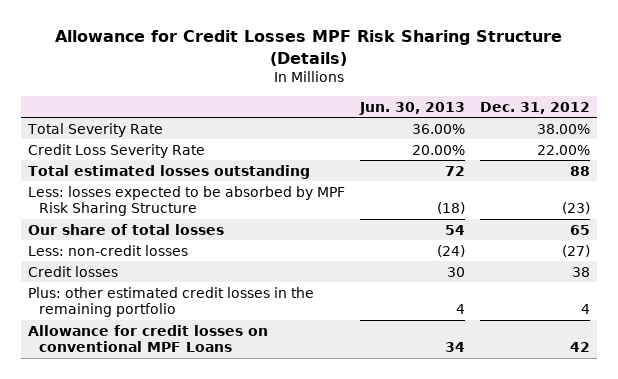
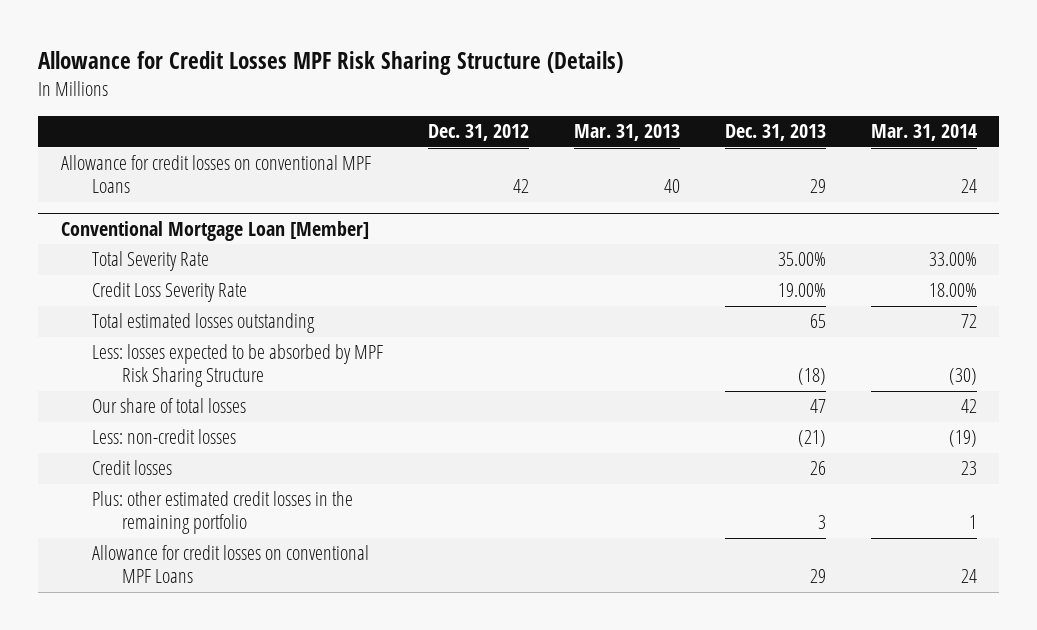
[358,101,465,115] Jun. 30, 2013 -> none
none -> [573,124,680,142] Mar. 31, 2013
none -> [724,124,826,142] Dec. 31, 2013
none -> [870,124,977,142] Mar. 31, 2014
[27,122,164,137] Total Severity Rate -> none
[28,143,206,158] Credit Loss Severity Rate -> none
[28,164,311,179] Total estimated losses outstanding -> none
[28,185,346,217] Less: losses expected to be absorbed by MPF Risk Sharing Structure -> none
[28,223,225,235] Our share of total losses -> none
[28,244,189,256] Less: non-credit losses -> none
[28,265,119,277] Credit losses -> none
[28,286,315,318] Plus: other estimated credit losses in the remaining portfolio -> none
none -> [60,220,369,241] Conventional Mortgage Loan [Member]
none -> [91,251,209,272] Total Severity Rate
none -> [91,282,247,303] Credit Loss Severity Rate
none -> [91,313,315,334] Total estimated losses outstanding
none -> [91,344,383,388] Less: losses expected to be absorbed by MPF Risk Sharing Structure
none -> [91,398,246,414] Our share of total losses
none -> [91,429,236,445] Less: non-credit losses
none -> [91,460,172,476] Credit losses
none -> [91,491,353,535] Plus: other estimated credit losses in the remaining portfolio
none -> [91,545,369,584] Allowance for credit losses on conventional MPF Loans

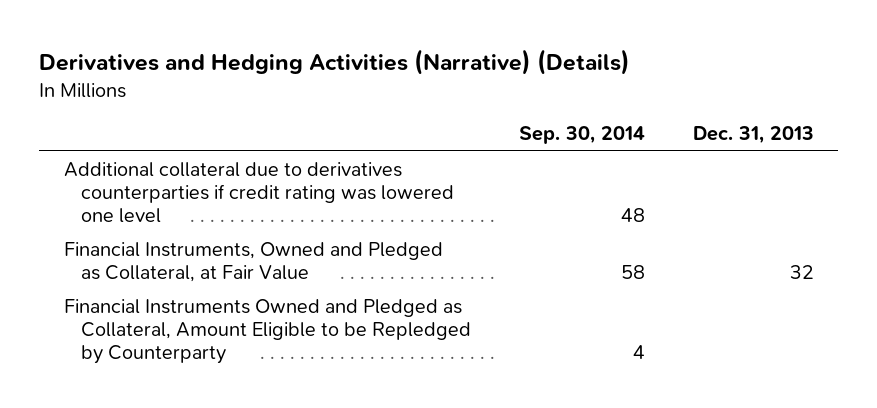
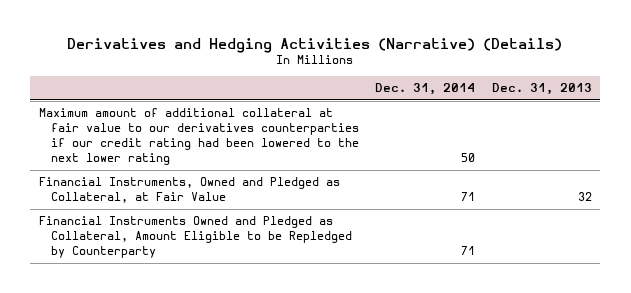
[518,126,645,145] Sep. 30, 2014 -> none
none -> [375,83,476,96] Dec. 31, 2014
[63,161,454,223] Additional collateral due to derivatives counterparties if credit rating was lowered one level -> [38,108,359,166] Maximum amount of additional collateral at fair value to our derivatives counterparties if our credit rating had been lowered to the next lower rating

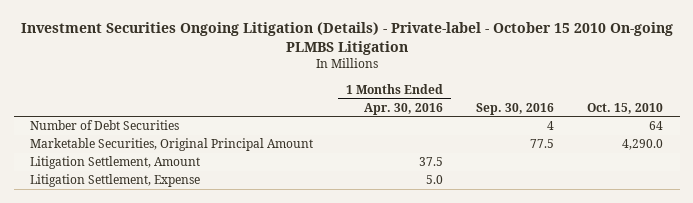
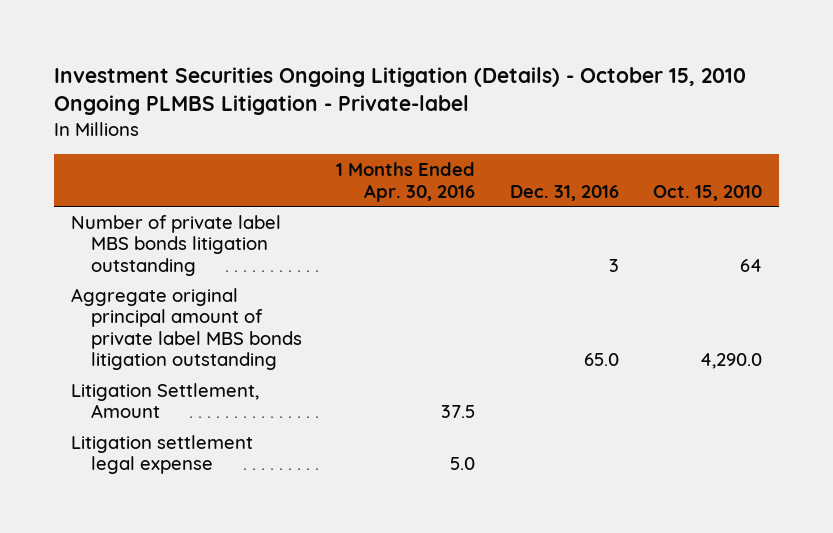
[20,21,673,55] Investment Securities Ongoing Litigation (Details) - Private-label - October 15 2010 On-going PLMBS Litigation -> [53,66,746,116] Investment Securities Ongoing Litigation (Details) - October 15, 2010 Ongoing PLMBS Litigation - Private-label
[476,102,555,115] Sep. 30, 2016 -> none
none -> [509,184,619,201] Dec. 31, 2016
[30,120,180,131] Number of Debt Securities -> [71,214,282,276] Number of private label MBS bonds litigation outstanding
[30,138,314,152] Marketable Securities, Original Principal Amount -> [71,287,303,371] Aggregate original principal amount of private label MBS bonds litigation outstanding
[30,174,201,188] Litigation Settlement, Expense -> [71,434,254,475] Litigation settlement legal expense

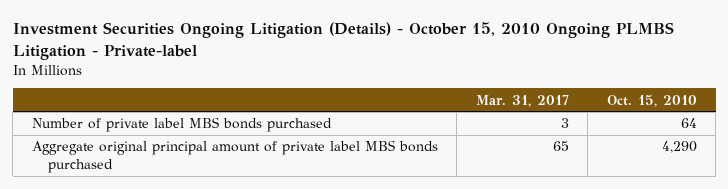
[336,162,476,202] 1 Months Ended Apr. 30, 2016 -> none
[509,184,619,201] Dec. 31, 2016 -> none
none -> [475,94,569,107] Mar. 31, 2017
[71,382,260,419] Litigation Settlement, Amount -> none
[71,434,254,475] Litigation settlement legal expense -> none
[71,214,282,276] Number of private label MBS bonds litigation outstanding -> [31,117,332,133] Number of private label MBS bonds purchased
[71,287,303,371] Aggregate original principal amount of private label MBS bonds litigation outstanding -> [31,140,438,173] Aggregate original principal amount of private label MBS bonds purchased
[700,353,763,370] 4,290.0 -> [661,141,697,154] 4,290

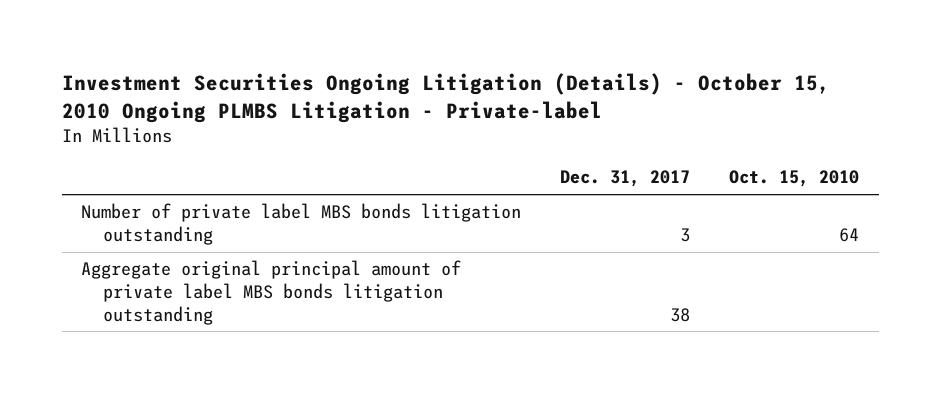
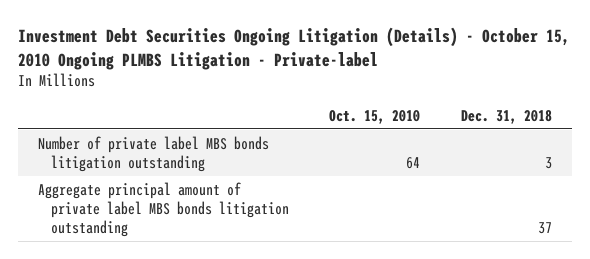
[61,72,830,123] Investment Securities Ongoing Litigation (Details) - October 15, 2010 Ongoing PLMBS Litigation - Private-label -> [18,26,571,70] Investment Debt Securities Ongoing Litigation (Details) - October 15, 2010 Ongoing PLMBS Litigation - Private-label
[560,170,691,188] Dec. 31, 2017 -> none
none -> [460,109,552,124] Dec. 31, 2018
[81,260,462,325] Aggregate original principal amount of private label MBS bonds litigation outstanding -> [38,181,289,238] Aggregate principal amount of private label MBS bonds litigation outstanding

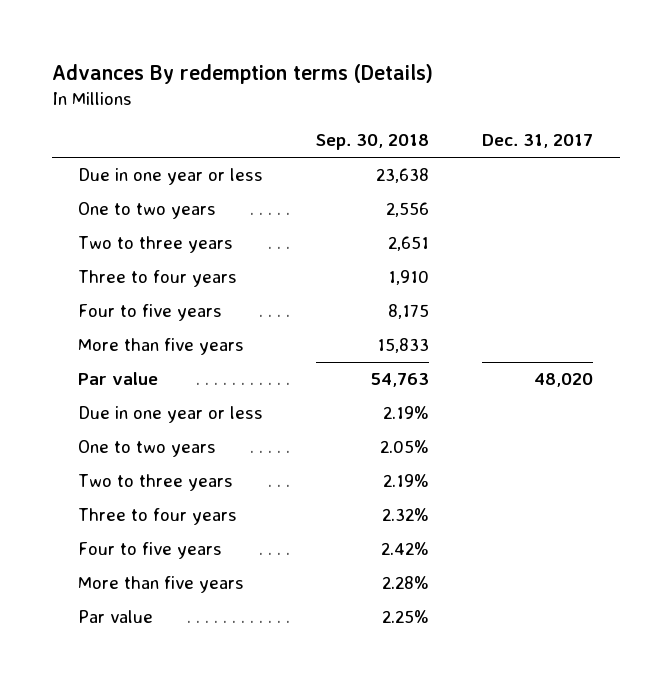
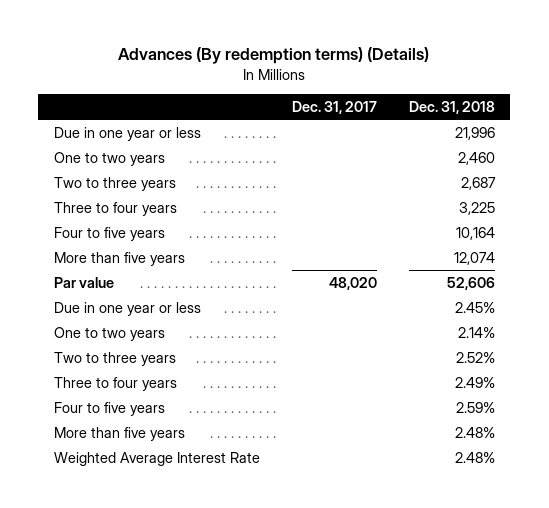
[51,64,433,85] Advances By redemption terms (Details) -> [118,47,430,65] Advances (By redemption terms) (Details)
[316,134,430,151] Sep. 30, 2018 -> none
none -> [408,100,495,114] Dec. 31, 2018
[78,610,154,624] Par value -> [53,451,260,466] Weighted Average Interest Rate

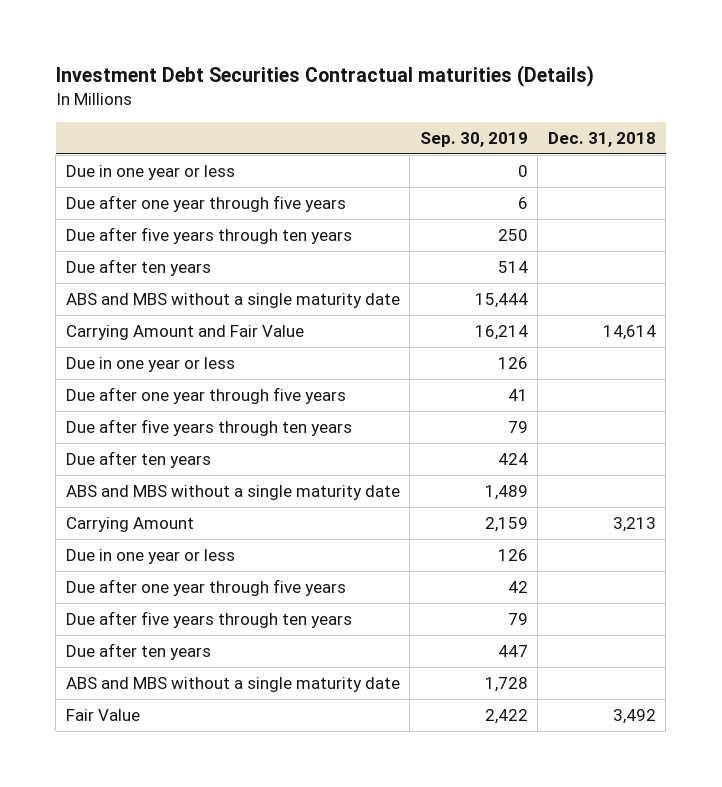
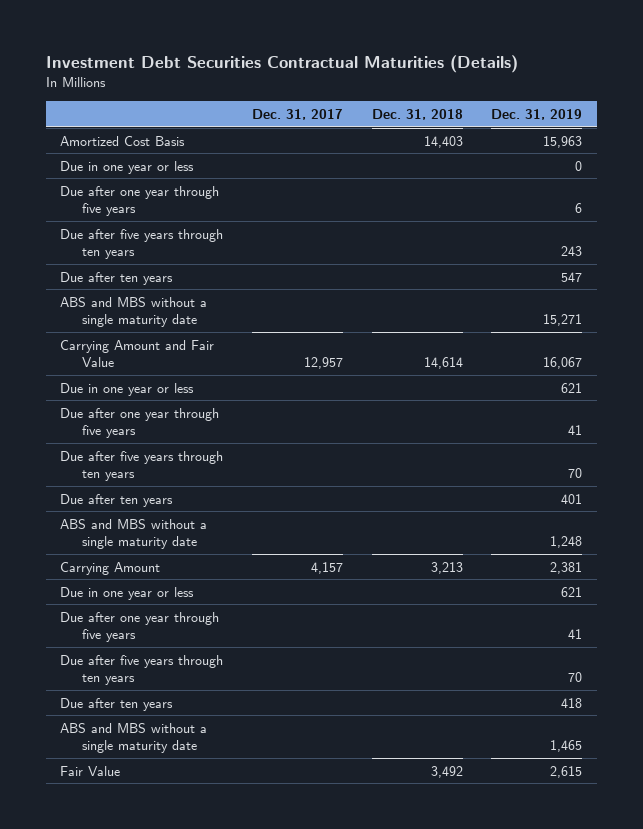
[55,65,594,88] Investment Debt Securities Contractual maturities (Details) -> [45,54,518,73] Investment Debt Securities Contractual Maturities (Details)
[419,131,528,147] Sep. 30, 2019 -> none
none -> [251,109,343,121] Dec. 31, 2017
none -> [491,109,583,121] Dec. 31, 2019
none -> [60,135,186,146] Amortized Cost Basis

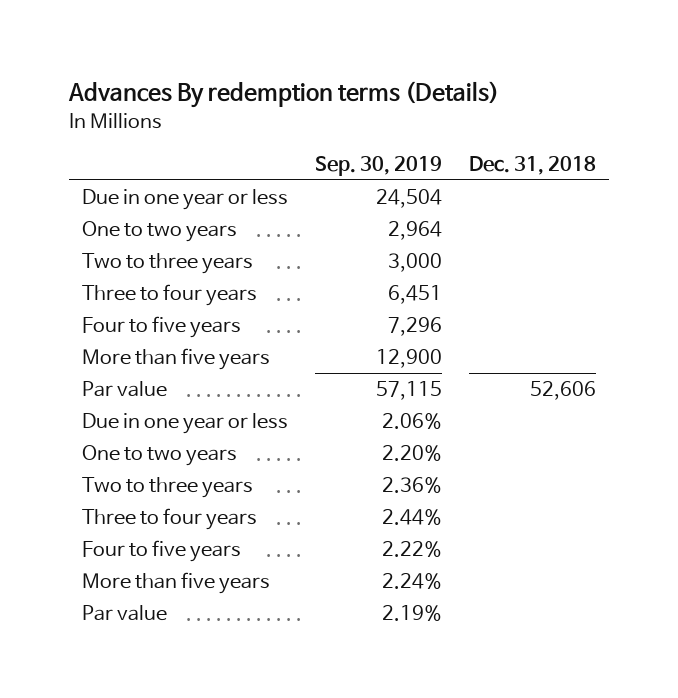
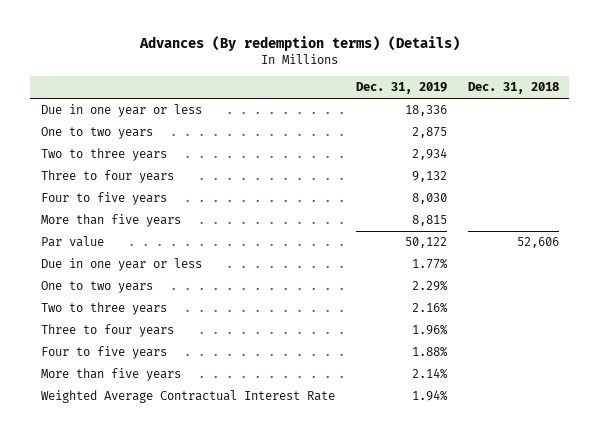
[68,81,500,109] Advances By redemption terms (Details) -> [138,36,460,52] Advances (By redemption terms) (Details)
[315,156,443,177] Sep. 30, 2019 -> none
none -> [355,82,447,95] Dec. 31, 2019
[82,605,168,622] Par value -> [40,390,335,404] Weighted Average Contractual Interest Rate

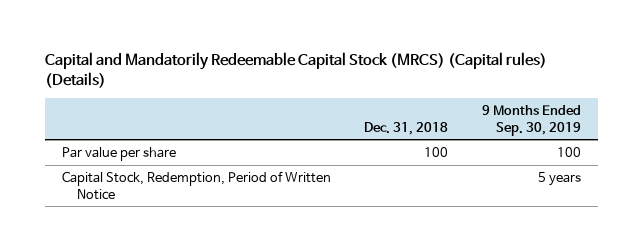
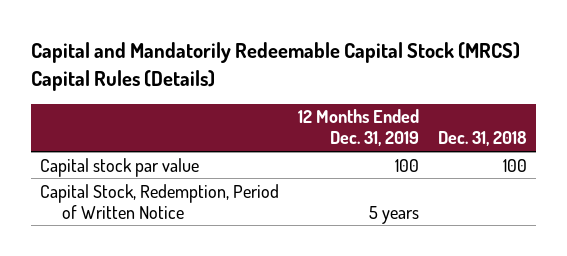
[44,51,547,89] Capital and Mandatorily Redeemable Capital Stock (MRCS) (Capital rules) (Details) -> [30,42,520,91] Capital and Mandatorily Redeemable Capital Stock (MRCS) Capital Rules (Details)
[481,105,581,136] 9 Months Ended Sep. 30, 2019 -> none
none -> [297,109,419,147] 12 Months Ended Dec. 31, 2019
[61,147,176,162] Par value per share -> [40,157,200,177] Capital stock par value

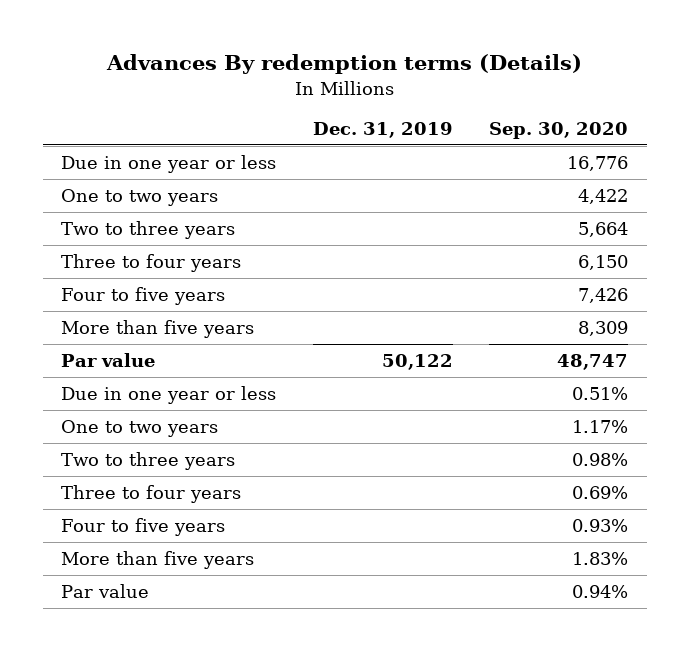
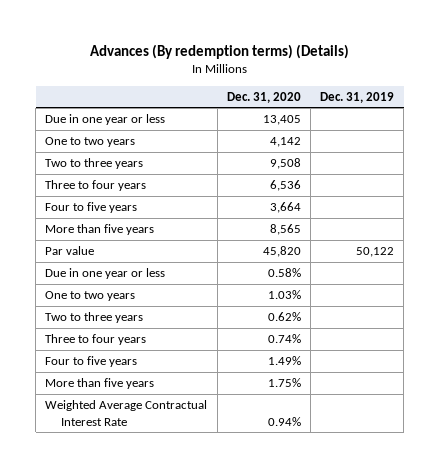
[105,54,582,75] Advances By redemption terms (Details) -> [89,43,349,59] Advances (By redemption terms) (Details)
[489,122,629,140] Sep. 30, 2020 -> none
none -> [226,91,301,103] Dec. 31, 2020
[61,583,150,598] Par value -> [45,399,208,426] Weighted Average Contractual Interest Rate

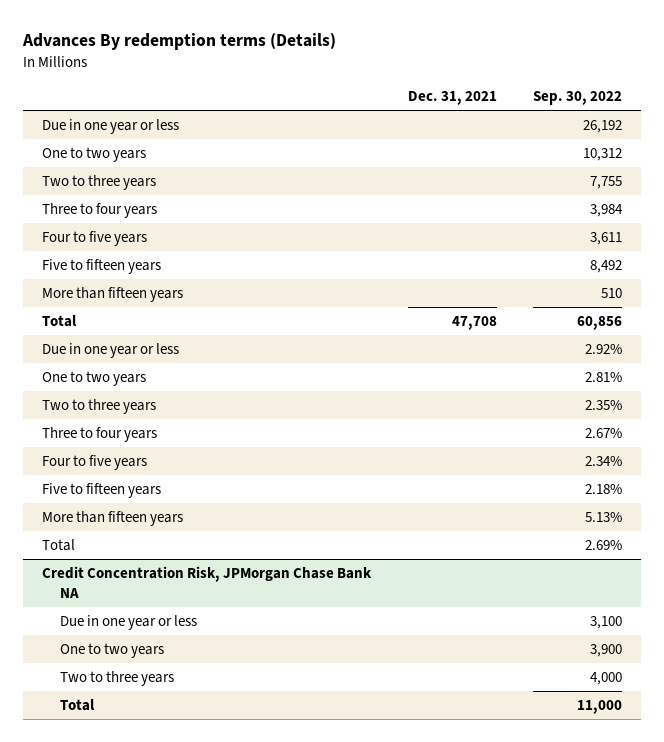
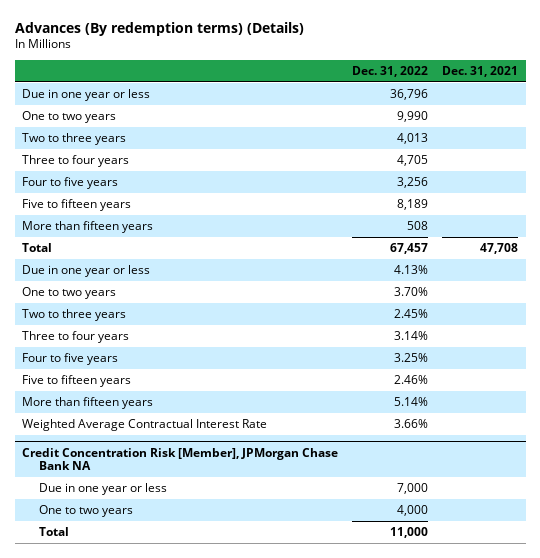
[22,33,337,51] Advances By redemption terms (Details) -> [14,21,304,36] Advances (By redemption terms) (Details)
[533,90,623,105] Sep. 30, 2022 -> none
none -> [352,65,429,77] Dec. 31, 2022
[41,539,75,552] Total -> [21,418,267,431] Weighted Average Contractual Interest Rate
[41,566,372,598] Credit Concentration Risk, JPMorgan Chase Bank NA -> [21,447,338,471] Credit Concentration Risk [Member], JPMorgan Chase Bank NA
[60,671,175,687] Two to three years -> none

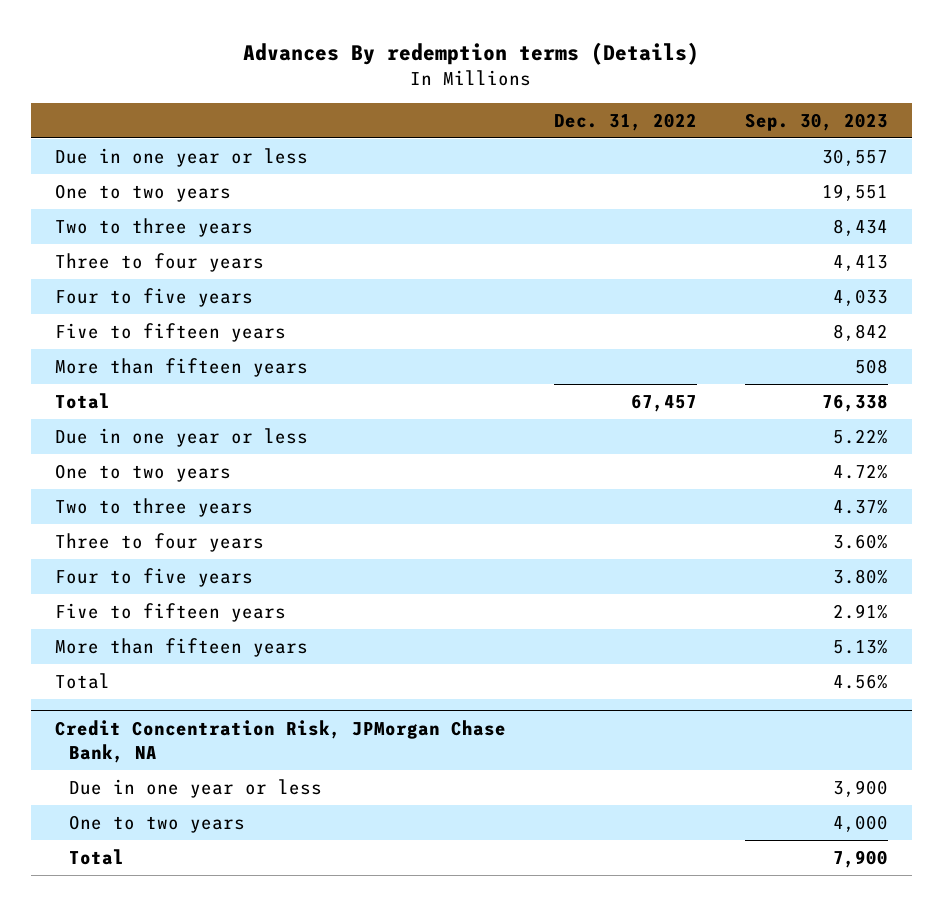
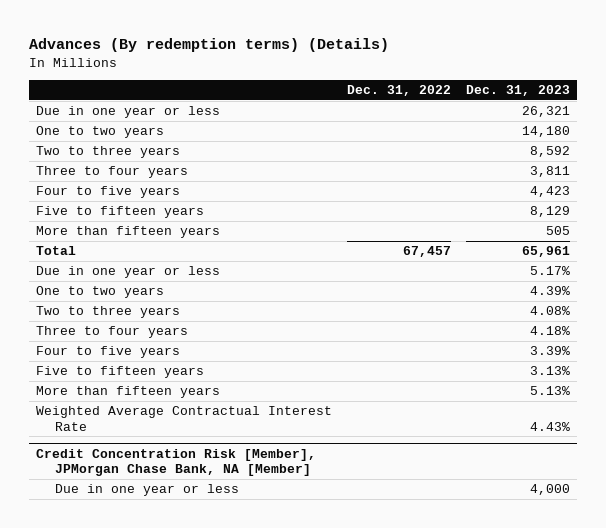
[243,41,700,65] Advances By redemption terms (Details) -> [28,37,389,52] Advances (By redemption terms) (Details)
[744,113,888,132] Sep. 30, 2023 -> none
none -> [465,84,570,96] Dec. 31, 2023
[55,672,111,689] Total -> [36,406,333,431] Weighted Average Contractual Interest Rate
[55,719,507,763] Credit Concentration Risk, JPMorgan Chase Bank, NA -> [36,448,317,477] Credit Concentration Risk [Member], JPMorgan Chase Bank, NA [Member]
[69,814,246,833] One to two years -> none
[69,848,125,865] Total -> none

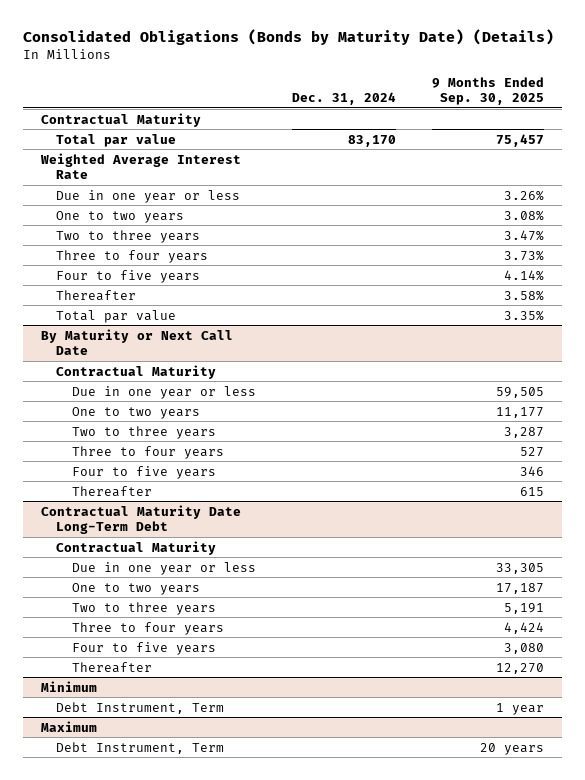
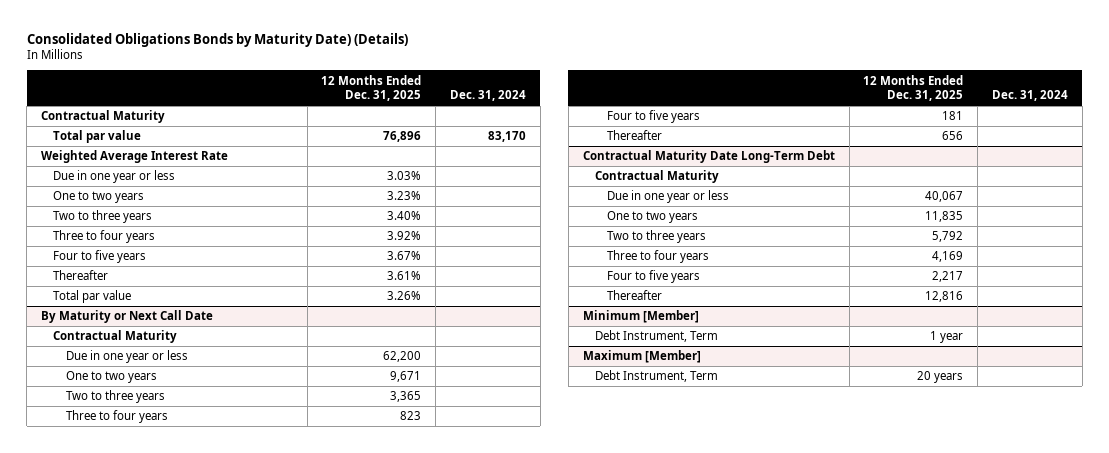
[22,29,554,46] Consolidated Obligations (Bonds by Maturity Date) (Details) -> [26,33,408,48] Consolidated Obligations Bonds by Maturity Date) (Details)
[432,76,545,106] 9 Months Ended Sep. 30, 2025 -> none
none -> [321,74,422,102] 12 Months Ended Dec. 31, 2025
[40,680,97,692] Minimum -> [582,310,699,324] Minimum [Member]
[40,720,97,732] Maximum -> [582,350,701,364] Maximum [Member]

